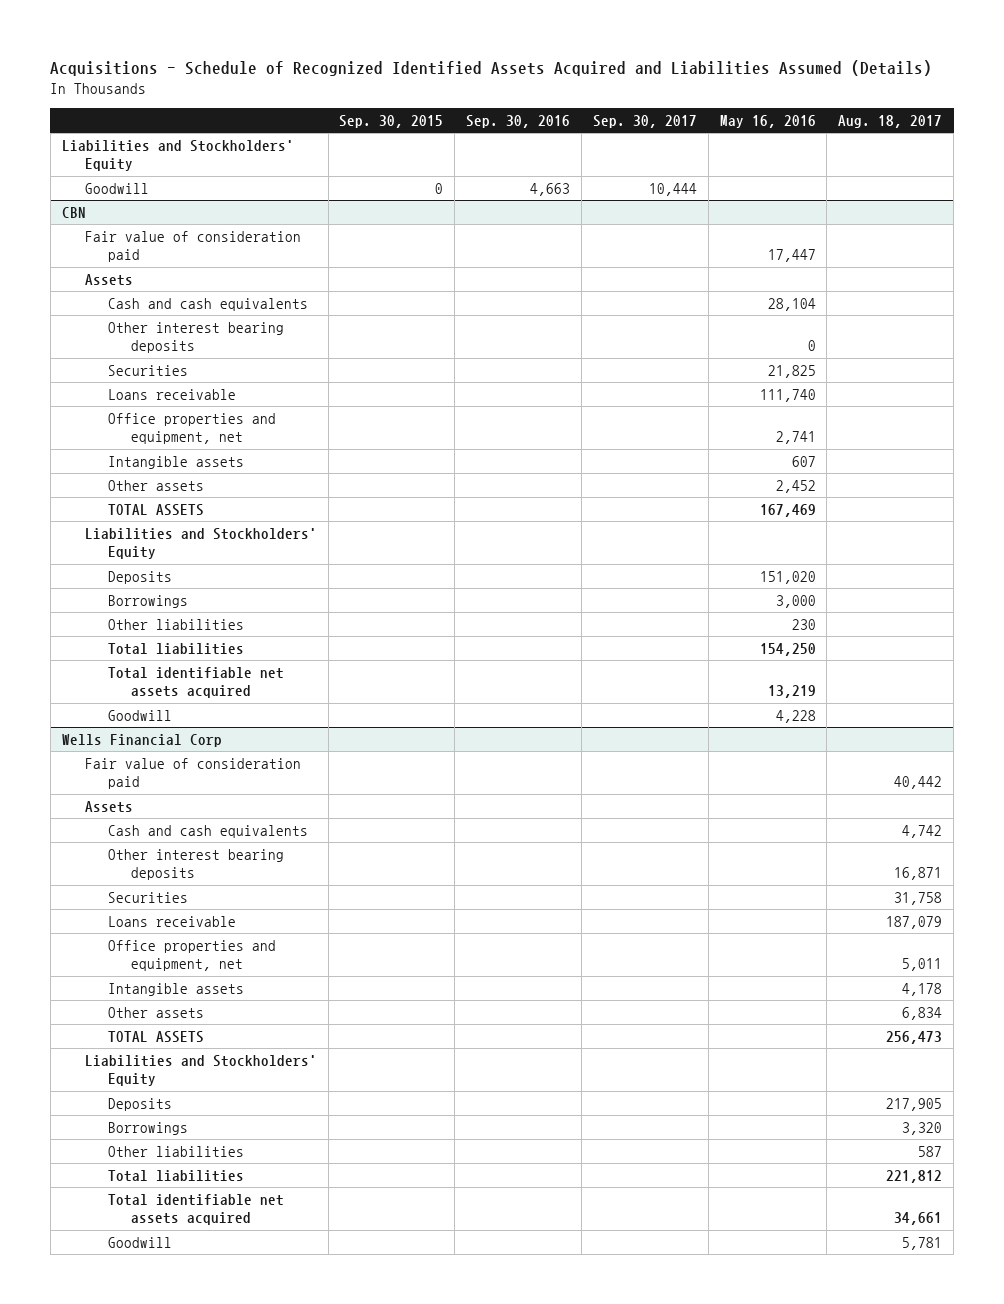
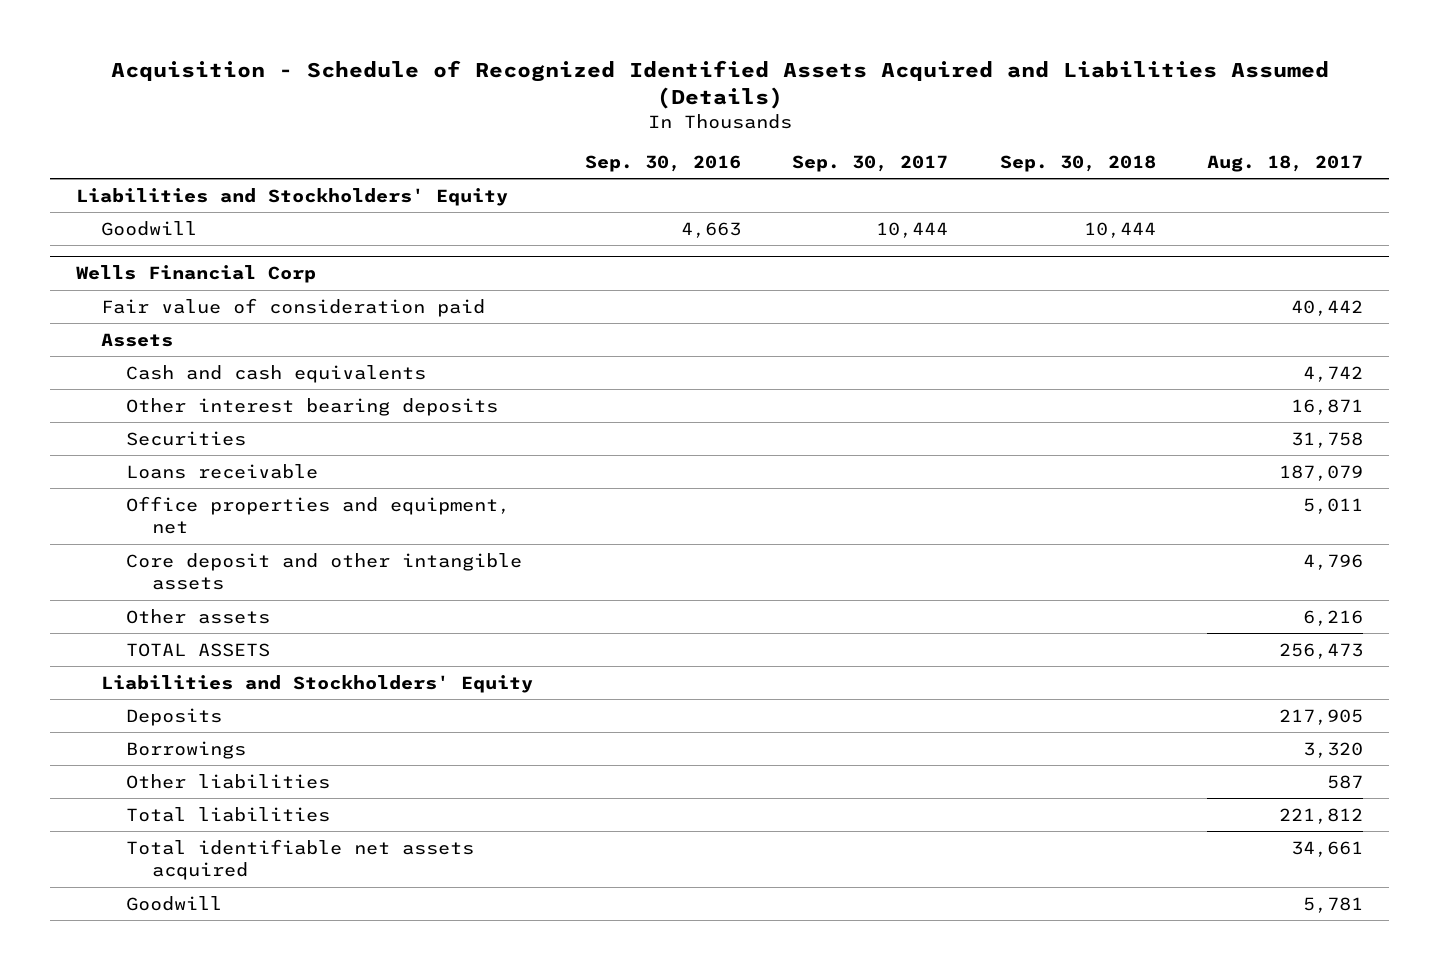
[50,60,933,77] Acquisitions - Schedule of Recognized Identified Assets Acquired and Liabilities Assumed (Details) -> [110,60,1329,110] Acquisition - Schedule of Recognized Identified Assets Acquired and Liabilities Assumed (Details)
[339,114,444,128] Sep. 30, 2015 -> none
[719,114,816,128] May 16, 2016 -> none
none -> [999,154,1156,172] Sep. 30, 2018
[61,206,86,218] CBN -> none
[84,230,301,263] Fair value of consideration paid -> none
[84,273,133,286] Assets -> none
[107,297,308,311] Cash and cash equivalents -> none
[107,321,284,354] Other interest bearing deposits -> none
[107,364,188,376] Securities -> none
[107,388,236,400] Loans receivable -> none
[107,412,276,445] Office properties and equipment, net -> none
[107,455,244,469] Intangible assets -> none
[107,479,204,491] Other assets -> none
[107,503,204,516] TOTAL ASSETS -> none
[84,527,317,560] Liabilities and Stockholders' Equity -> none
[107,570,172,584] Deposits -> none
[107,594,188,608] Borrowings -> none
[107,618,244,630] Other liabilities -> none
[107,642,244,655] Total liabilities -> none
[107,666,284,699] Total identifiable net assets acquired -> none
[107,709,172,721] Goodwill -> none
[107,982,244,996] Intangible assets -> none
none -> [126,552,523,591] Core deposit and other intangible assets
[902,1006,943,1020] 6,834 -> [1303,609,1364,626] 6,216

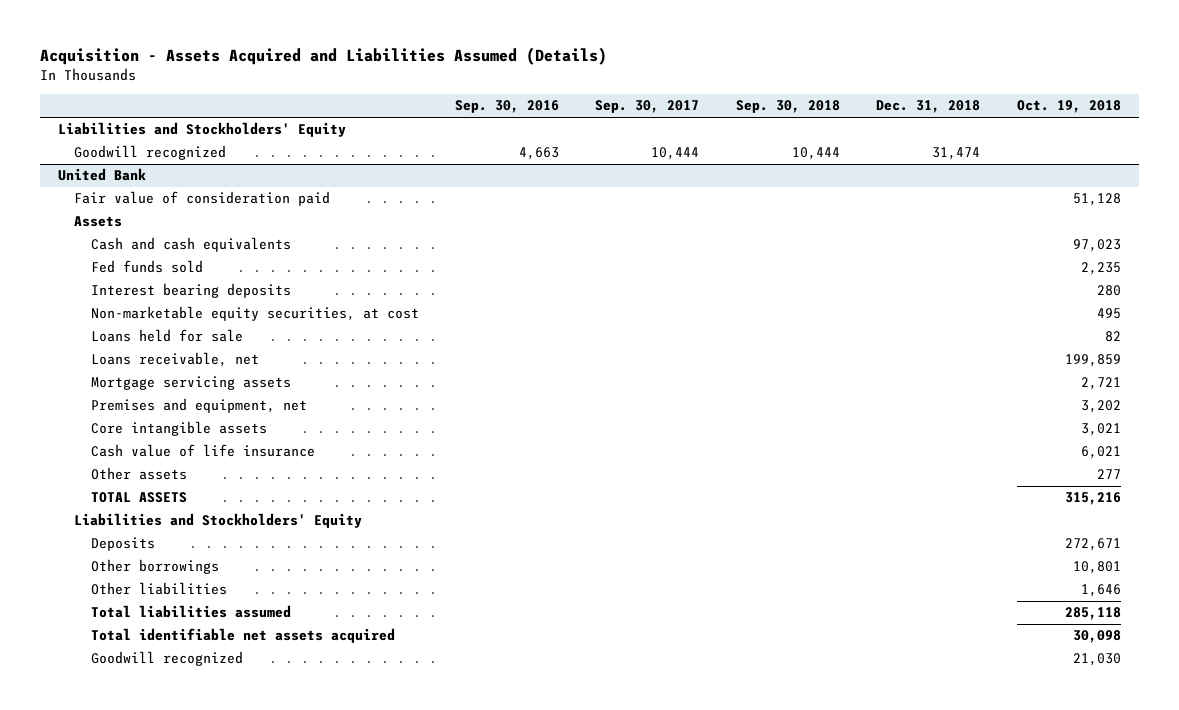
[110,60,1329,110] Acquisition - Schedule of Recognized Identified Assets Acquired and Liabilities Assumed (Details) -> [39,47,607,66] Acquisition - Assets Acquired and Liabilities Assumed (Details)
[1207,154,1364,172] Aug. 18, 2017 -> none
none -> [876,100,981,114] Dec. 31, 2018
none -> [1016,100,1121,114] Oct. 19, 2018
[75,264,316,283] Wells Financial Corp -> none
[101,297,486,317] Fair value of consideration paid -> none
[101,332,174,347] Assets -> none
[126,364,427,383] Cash and cash equivalents -> none
[126,397,499,416] Other interest bearing deposits -> none
[126,430,247,446] Securities -> none
[126,463,319,479] Loans receivable -> none
[126,495,511,535] Office properties and equipment, net -> none
[126,552,523,591] Core deposit and other intangible assets -> none
[126,608,271,624] Other assets -> none
[126,642,271,657] TOTAL ASSETS -> none
[101,674,534,693] Liabilities and Stockholders' Equity -> none
[126,707,223,726] Deposits -> none
[126,740,247,759] Borrowings -> none
[126,773,331,789] Other liabilities -> none
[126,806,331,822] Total liabilities -> none
[126,838,475,881] Total identifiable net assets acquired -> none
[126,895,223,911] Goodwill -> none
[101,220,198,236] Goodwill -> [74,145,227,161] Goodwill recognized
none -> [57,168,146,182] United Bank
none -> [74,191,331,207] Fair value of consideration paid
none -> [74,216,123,228] Assets
none -> [90,237,291,253] Cash and cash equivalents
none -> [90,260,203,274] Fed funds sold
none -> [90,283,291,299] Interest bearing deposits
none -> [90,306,419,322] Non-marketable equity securities, at cost
none -> [90,329,243,343] Loans held for sale
none -> [90,352,259,368] Loans receivable, net
none -> [90,376,291,391] Mortgage servicing assets
none -> [90,398,307,414] Premises and equipment, net
none -> [90,421,267,437] Core intangible assets
none -> [90,444,315,458] Cash value of life insurance
none -> [90,467,187,481] Other assets
none -> [90,492,187,504] TOTAL ASSETS
none -> [74,513,363,529] Liabilities and Stockholders' Equity
none -> [90,537,155,552] Deposits
none -> [90,559,219,575] Other borrowings
none -> [90,582,227,596] Other liabilities
none -> [90,605,291,619] Total liabilities assumed
none -> [90,628,395,644] Total identifiable net assets acquired
none -> [90,651,243,667] Goodwill recognized

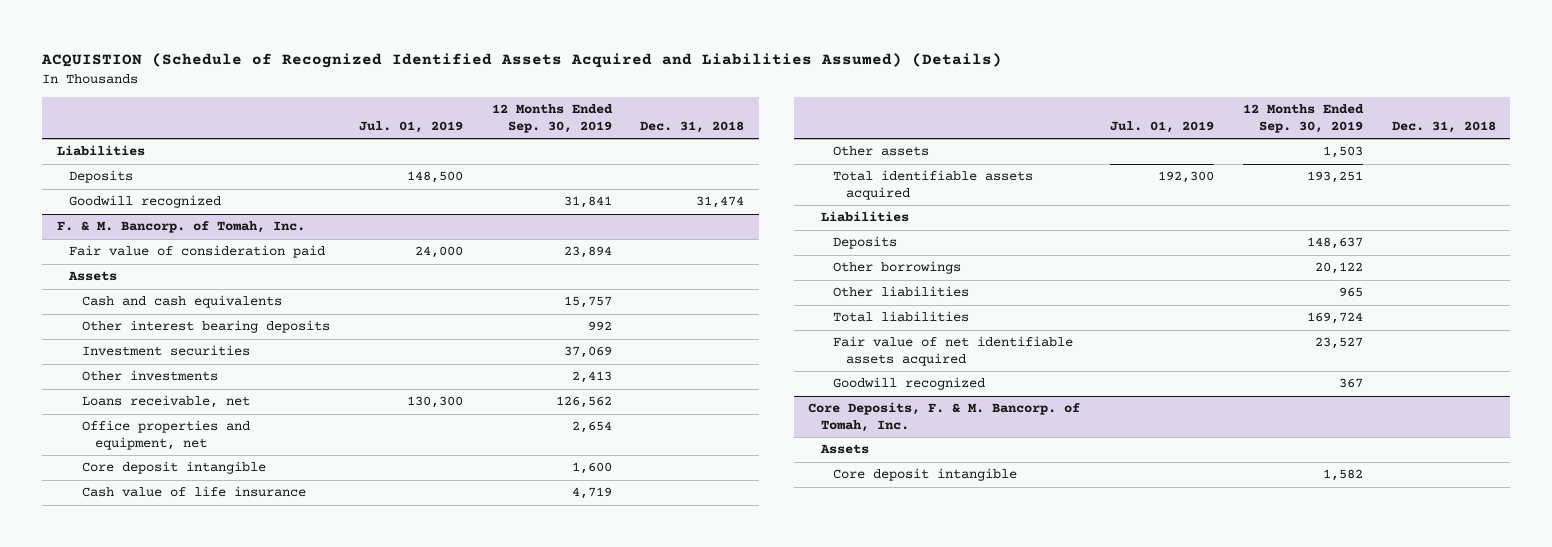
[39,47,607,66] Acquisition - Assets Acquired and Liabilities Assumed (Details) -> [41,53,1003,69] ACQUISTION (Schedule of Recognized Identified Assets Acquired and Liabilities Assumed) (Details)
[454,100,559,114] Sep. 30, 2016 -> none
[595,100,700,114] Sep. 30, 2017 -> none
[735,100,840,114] Sep. 30, 2018 -> none
[1016,100,1121,114] Oct. 19, 2018 -> none
none -> [358,120,463,133] Jul. 01, 2019
none -> [491,104,613,133] 12 Months Ended Sep. 30, 2019
[57,122,346,138] Liabilities and Stockholders' Equity -> [56,145,145,157] Liabilities
none -> [69,170,134,184] Deposits
[57,168,146,182] United Bank -> none
[74,191,331,207] Fair value of consideration paid -> none
[74,216,123,228] Assets -> none
[90,237,291,253] Cash and cash equivalents -> none
[90,260,203,274] Fed funds sold -> none
[90,283,291,299] Interest bearing deposits -> none
[90,306,419,322] Non-marketable equity securities, at cost -> none
[90,329,243,343] Loans held for sale -> none
[90,352,259,368] Loans receivable, net -> none
[90,376,291,391] Mortgage servicing assets -> none
[90,398,307,414] Premises and equipment, net -> none
[90,421,267,437] Core intangible assets -> none
[90,444,315,458] Cash value of life insurance -> none
[90,467,187,481] Other assets -> none
[90,492,187,504] TOTAL ASSETS -> none
[74,513,363,529] Liabilities and Stockholders' Equity -> none
[90,537,155,552] Deposits -> none
[90,559,219,575] Other borrowings -> none
[90,582,227,596] Other liabilities -> none
[90,605,291,619] Total liabilities assumed -> none
[90,628,395,644] Total identifiable net assets acquired -> none
[90,651,243,667] Goodwill recognized -> none
none -> [56,221,305,234] F. & M. Bancorp. of Tomah, Inc.
none -> [69,245,326,259] Fair value of consideration paid
none -> [68,271,118,282] Assets
none -> [82,295,283,309] Cash and cash equivalents
none -> [82,320,331,334] Other interest bearing deposits
none -> [82,345,251,357] Investment securities
none -> [82,370,219,382] Other investments
none -> [82,395,251,409] Loans receivable, net
none -> [82,420,251,451] Office properties and equipment, net
none -> [82,461,267,475] Core deposit intangible
none -> [82,486,307,498] Cash value of life insurance
none -> [833,146,930,157] Other assets
none -> [833,170,1034,201] Total identifiable assets acquired
none -> [820,211,909,223] Liabilities
none -> [833,236,898,250] Deposits
none -> [833,261,962,275] Other borrowings
none -> [833,286,970,298] Other liabilities
none -> [833,311,970,323] Total liabilities
none -> [833,336,1074,367] Fair value of net identifiable assets acquired
none -> [833,377,986,391] Goodwill recognized
none -> [808,402,1081,433] Core Deposits, F. & M. Bancorp. of Tomah, Inc.
none -> [819,444,869,455] Assets
none -> [833,468,1018,482] Core deposit intangible

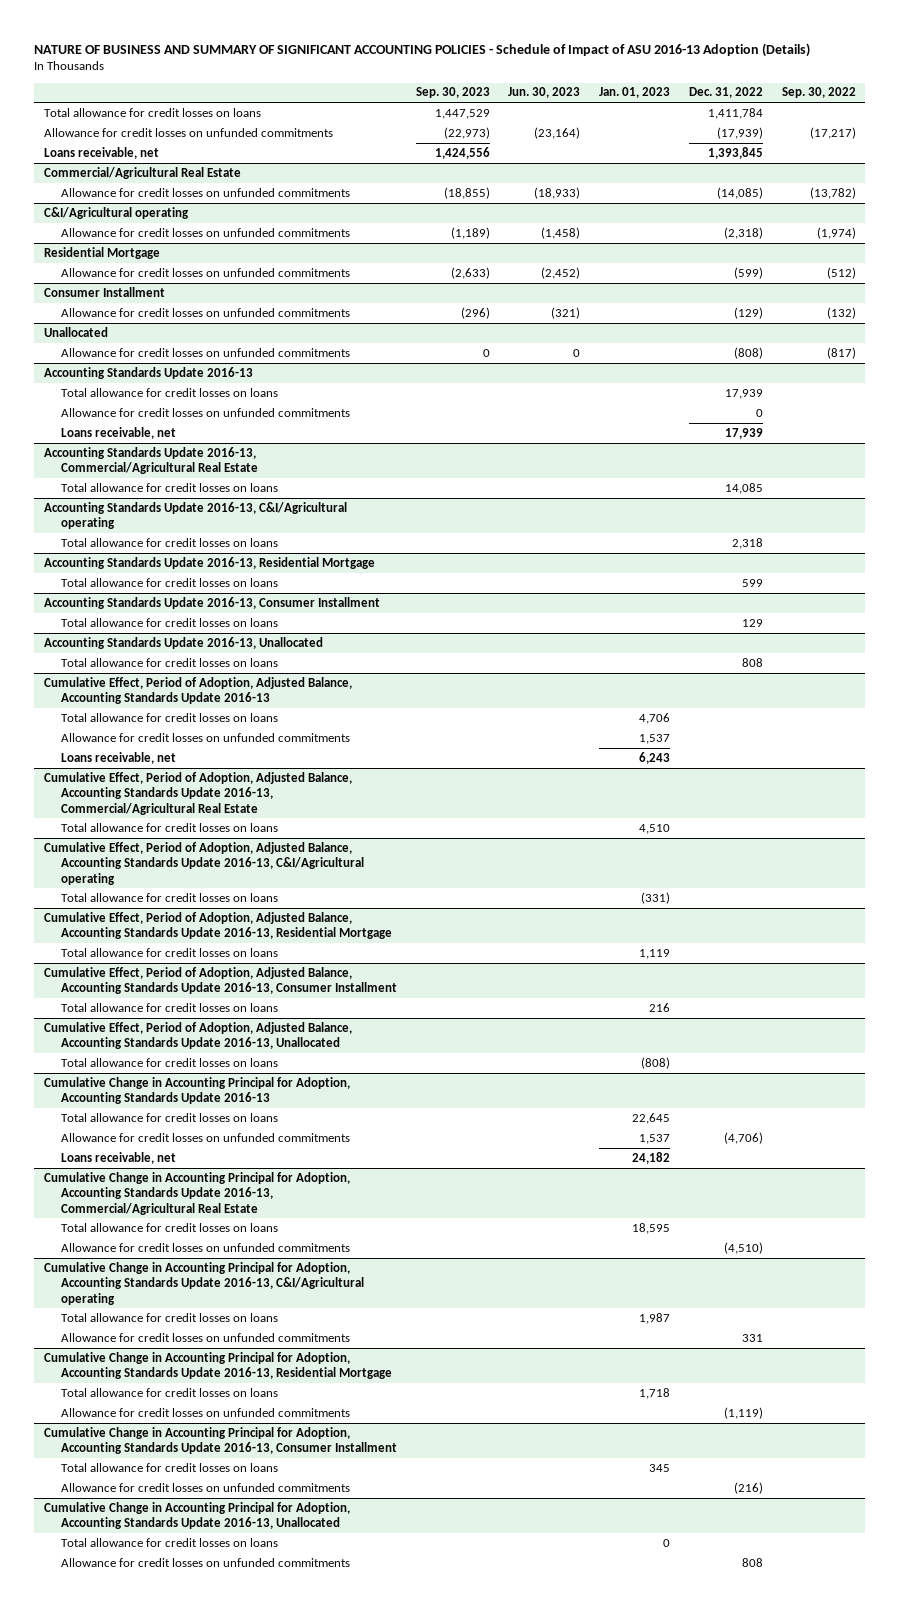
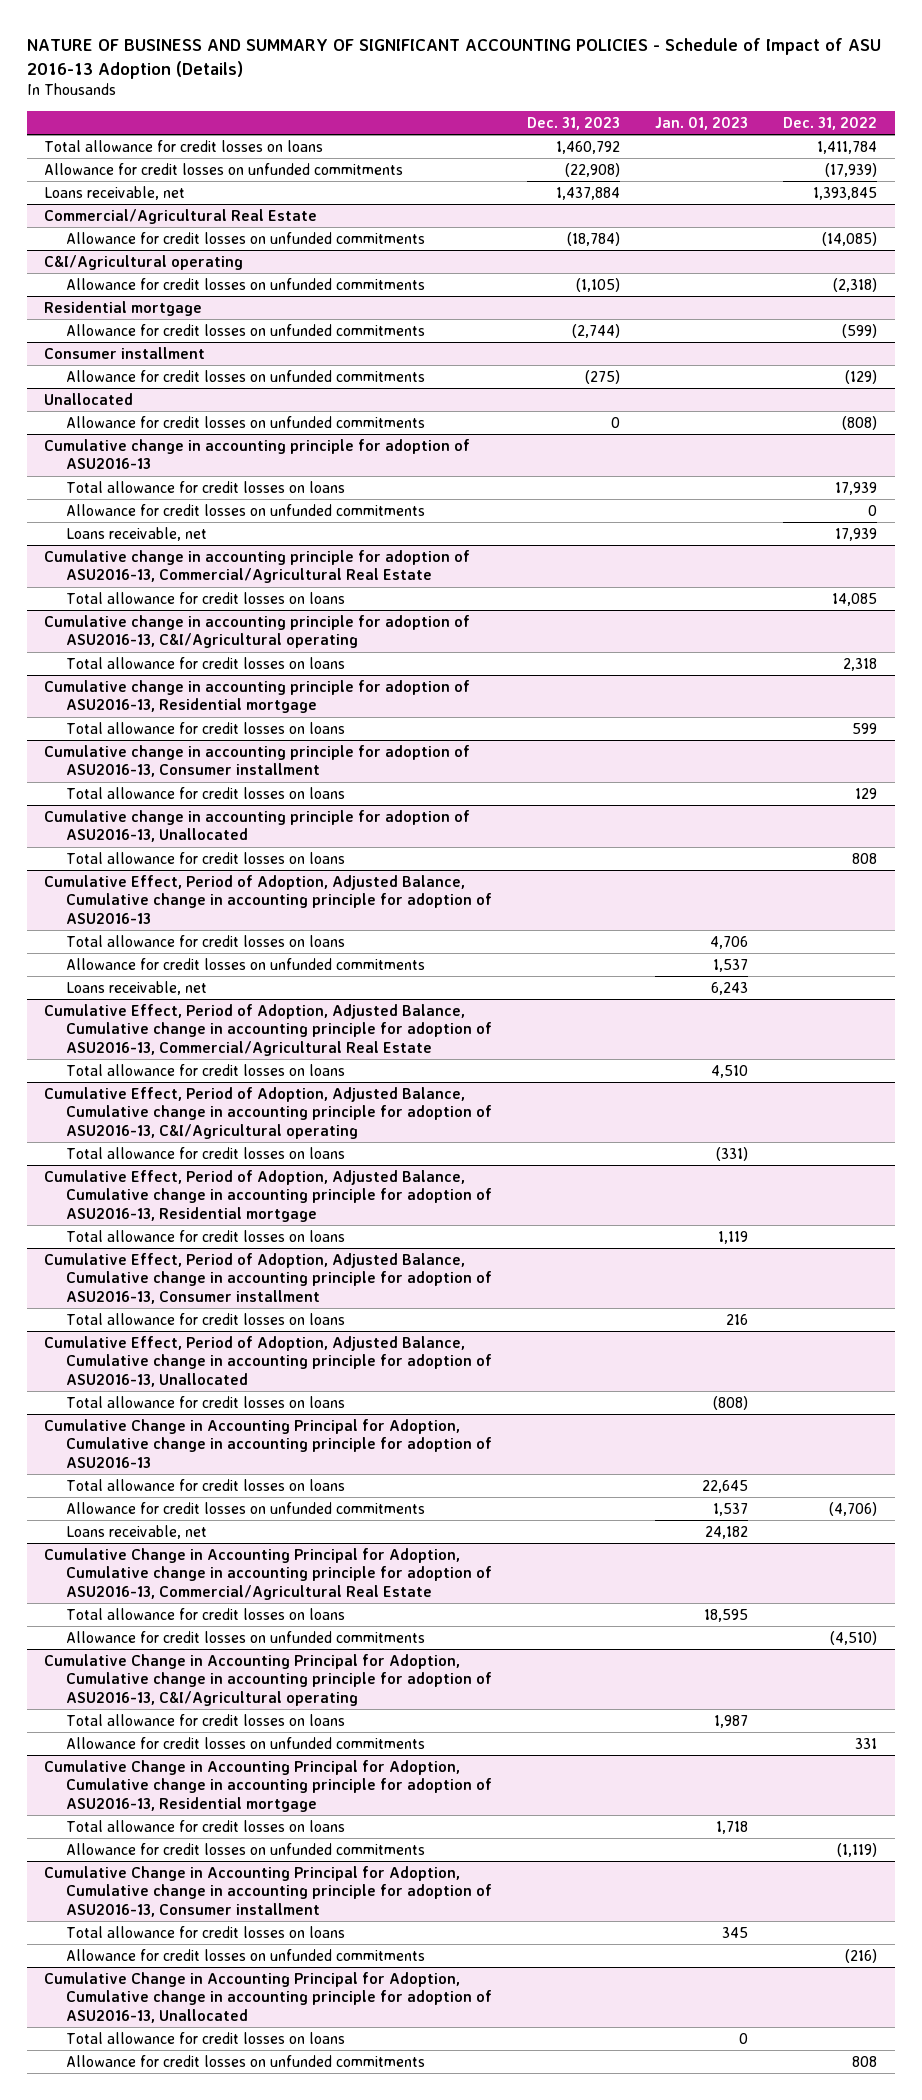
[415,87,490,99] Sep. 30, 2023 -> none
[508,87,581,99] Jun. 30, 2023 -> none
[781,87,856,99] Sep. 30, 2022 -> none
none -> [527,116,621,130] Dec. 31, 2023
[43,246,160,259] Residential Mortgage -> [44,300,203,316] Residential mortgage
[43,286,165,297] Consumer Installment -> [44,346,206,359] Consumer installment
[43,366,253,379] Accounting Standards Update 2016-13 -> [44,438,471,470] Cumulative change in accounting principle for adoption of ASU2016-13
[43,446,259,475] Accounting Standards Update 2016-13, Commercial/Agricultural Real Estate -> [44,549,471,584] Cumulative change in accounting principle for adoption of ASU2016-13, Commercial/Agricultural Real Estate
[43,501,347,530] Accounting Standards Update 2016-13, C&I/Agricultural operating -> [44,614,471,649] Cumulative change in accounting principle for adoption of ASU2016-13, C&I/Agricultural operating
[43,556,375,569] Accounting Standards Update 2016-13, Residential Mortgage -> [44,679,471,714] Cumulative change in accounting principle for adoption of ASU2016-13, Residential mortgage
[43,596,380,609] Accounting Standards Update 2016-13, Consumer Installment -> [44,744,471,778] Cumulative change in accounting principle for adoption of ASU2016-13, Consumer installment
[43,636,323,649] Accounting Standards Update 2016-13, Unallocated -> [44,809,471,843] Cumulative change in accounting principle for adoption of ASU2016-13, Unallocated
[43,676,352,705] Cumulative Effect, Period of Adoption, Adjusted Balance, Accounting Standards Update 2016-13 -> [44,874,492,924] Cumulative Effect, Period of Adoption, Adjusted Balance, Cumulative change in accounting principle for adoption of ASU2016-13
[43,771,352,815] Cumulative Effect, Period of Adoption, Adjusted Balance, Accounting Standards Update 2016-13, Commercial/Agricultural Real Estate -> [44,1003,492,1056] Cumulative Effect, Period of Adoption, Adjusted Balance, Cumulative change in accounting principle for adoption of ASU2016-13, Commercial/Agricultural Real Estate
[43,841,365,885] Cumulative Effect, Period of Adoption, Adjusted Balance, Accounting Standards Update 2016-13, C&I/Agricultural operating -> [44,1086,492,1139] Cumulative Effect, Period of Adoption, Adjusted Balance, Cumulative change in accounting principle for adoption of ASU2016-13, C&I/Agricultural operating
[43,911,393,940] Cumulative Effect, Period of Adoption, Adjusted Balance, Accounting Standards Update 2016-13, Residential Mortgage -> [44,1169,492,1222] Cumulative Effect, Period of Adoption, Adjusted Balance, Cumulative change in accounting principle for adoption of ASU2016-13, Residential mortgage
[43,966,398,995] Cumulative Effect, Period of Adoption, Adjusted Balance, Accounting Standards Update 2016-13, Consumer Installment -> [44,1252,492,1304] Cumulative Effect, Period of Adoption, Adjusted Balance, Cumulative change in accounting principle for adoption of ASU2016-13, Consumer installment
[43,1021,352,1050] Cumulative Effect, Period of Adoption, Adjusted Balance, Accounting Standards Update 2016-13, Unallocated -> [44,1335,492,1387] Cumulative Effect, Period of Adoption, Adjusted Balance, Cumulative change in accounting principle for adoption of ASU2016-13, Unallocated
[43,1076,350,1105] Cumulative Change in Accounting Principal for Adoption, Accounting Standards Update 2016-13 -> [44,1418,492,1468] Cumulative Change in Accounting Principal for Adoption, Cumulative change in accounting principle for adoption of ASU2016-13
[43,1171,350,1215] Cumulative Change in Accounting Principal for Adoption, Accounting Standards Update 2016-13, Commercial/Agricultural Real Estate -> [44,1547,492,1600] Cumulative Change in Accounting Principal for Adoption, Cumulative change in accounting principle for adoption of ASU2016-13, Commercial/Agricultural Real Estate
[43,1261,365,1305] Cumulative Change in Accounting Principal for Adoption, Accounting Standards Update 2016-13, C&I/Agricultural operating -> [44,1653,492,1706] Cumulative Change in Accounting Principal for Adoption, Cumulative change in accounting principle for adoption of ASU2016-13, C&I/Agricultural operating
[43,1351,393,1380] Cumulative Change in Accounting Principal for Adoption, Accounting Standards Update 2016-13, Residential Mortgage -> [44,1759,492,1812] Cumulative Change in Accounting Principal for Adoption, Cumulative change in accounting principle for adoption of ASU2016-13, Residential mortgage
[43,1426,398,1455] Cumulative Change in Accounting Principal for Adoption, Accounting Standards Update 2016-13, Consumer Installment -> [44,1865,492,1917] Cumulative Change in Accounting Principal for Adoption, Cumulative change in accounting principle for adoption of ASU2016-13, Consumer installment
[43,1501,350,1530] Cumulative Change in Accounting Principal for Adoption, Accounting Standards Update 2016-13, Unallocated -> [44,1971,492,2023] Cumulative Change in Accounting Principal for Adoption, Cumulative change in accounting principle for adoption of ASU2016-13, Unallocated

